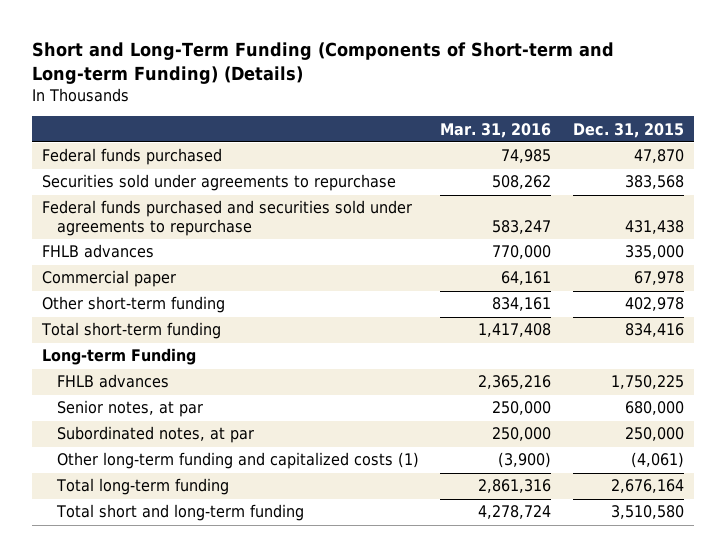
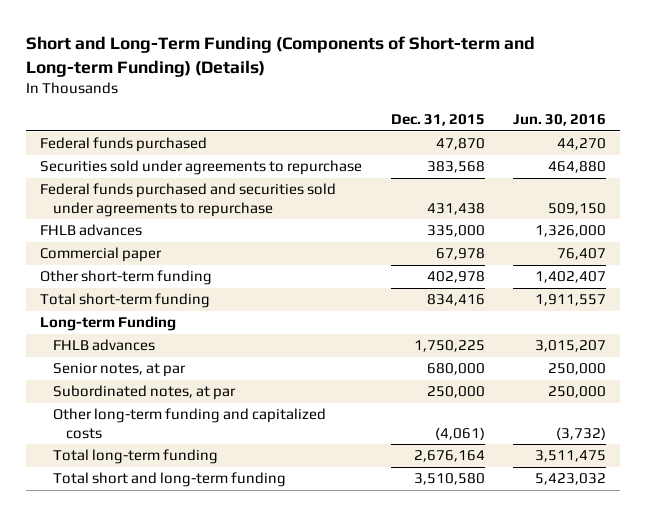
[440,122,552,138] Mar. 31, 2016 -> none
none -> [513,114,607,127] Jun. 30, 2016
[57,452,420,470] Other long-term funding and capitalized costs (1) -> [52,408,326,439] Other long-term funding and capitalized costs

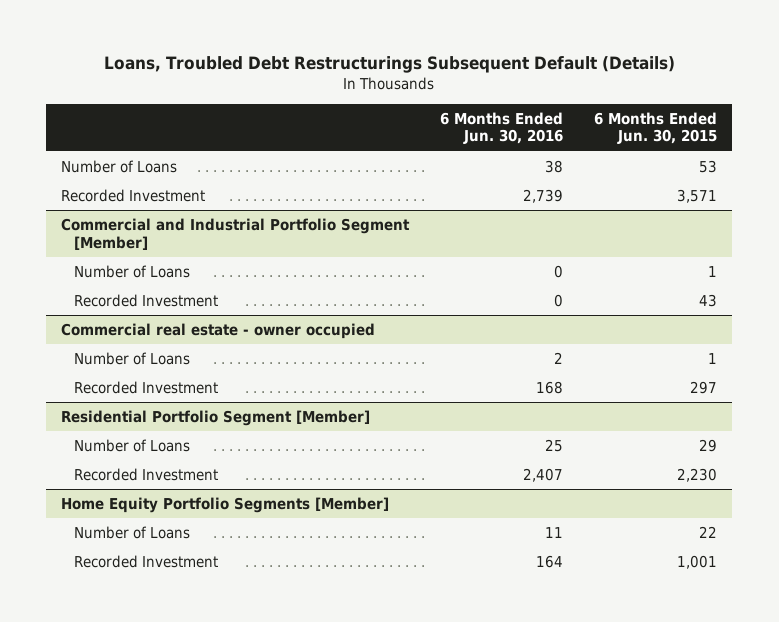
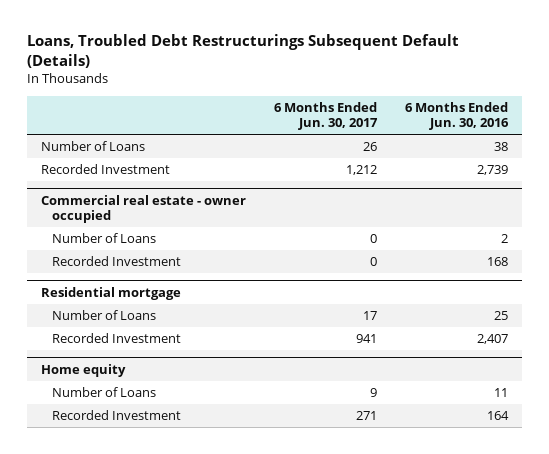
[594,111,718,145] 6 Months Ended Jun. 30, 2015 -> none
none -> [273,101,378,131] 6 Months Ended Jun. 30, 2017
[61,218,411,250] Commercial and Industrial Portfolio Segment [Member] -> none
[74,265,191,279] Number of Loans -> none
[74,294,219,308] Recorded Investment -> none
[61,410,371,427] Residential Portfolio Segment [Member] -> [40,286,181,300] Residential mortgage
[61,497,390,514] Home Equity Portfolio Segments [Member] -> [40,363,126,377] Home equity

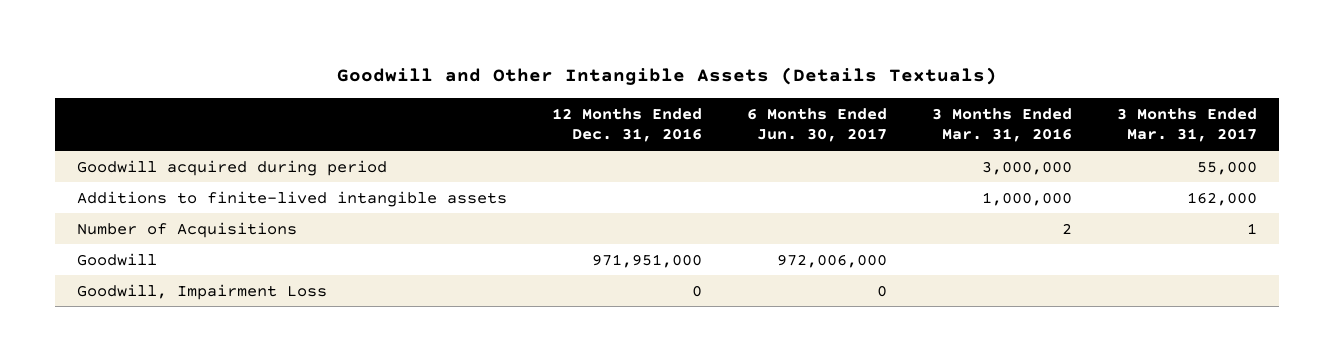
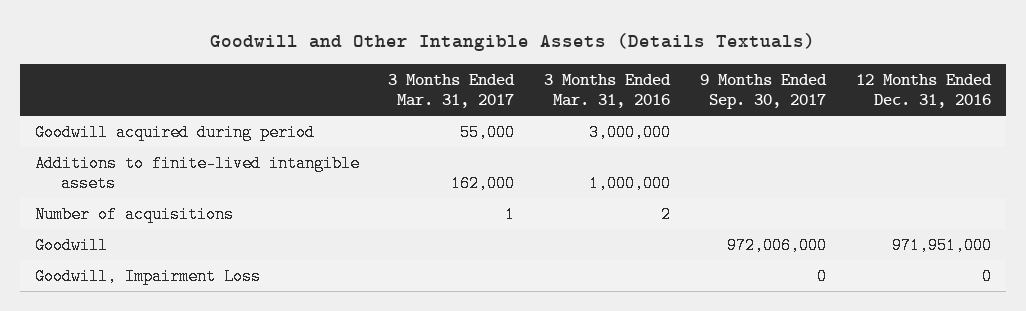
[747,107,888,143] 6 Months Ended Jun. 30, 2017 -> none
none -> [700,74,828,110] 9 Months Ended Sep. 30, 2017
[77,221,298,238] Number of Acquisitions -> [34,205,234,223] Number of acquisitions

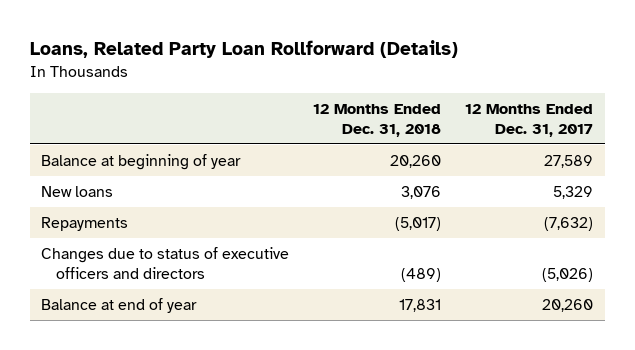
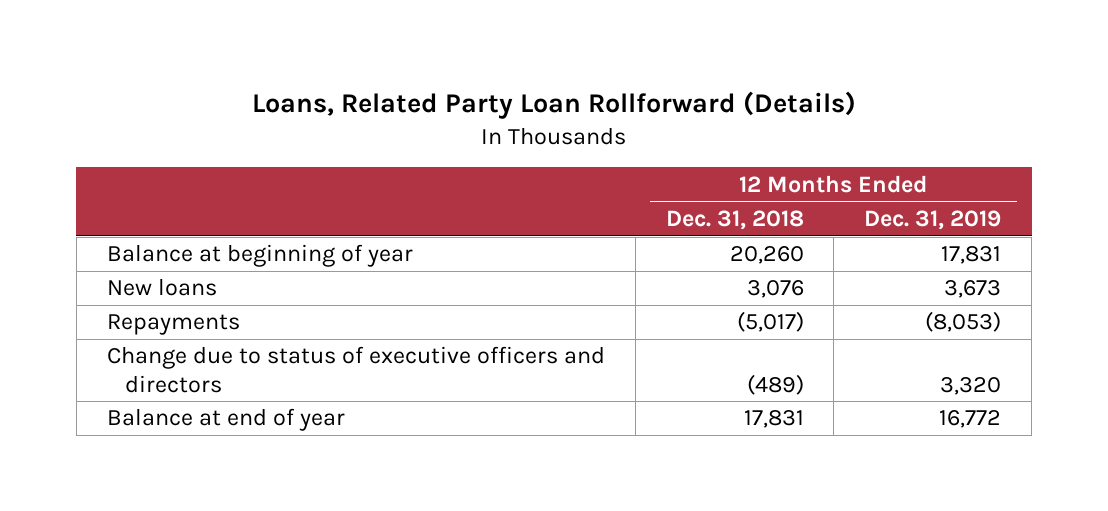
[465,103,594,137] 12 Months Ended Dec. 31, 2017 -> none
none -> [864,209,1002,230] Dec. 31, 2019
[41,246,290,279] Changes due to status of executive officers and directors -> [106,346,605,393] Change due to status of executive officers and directors

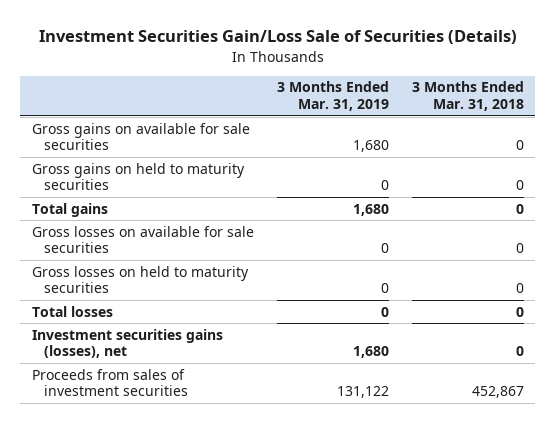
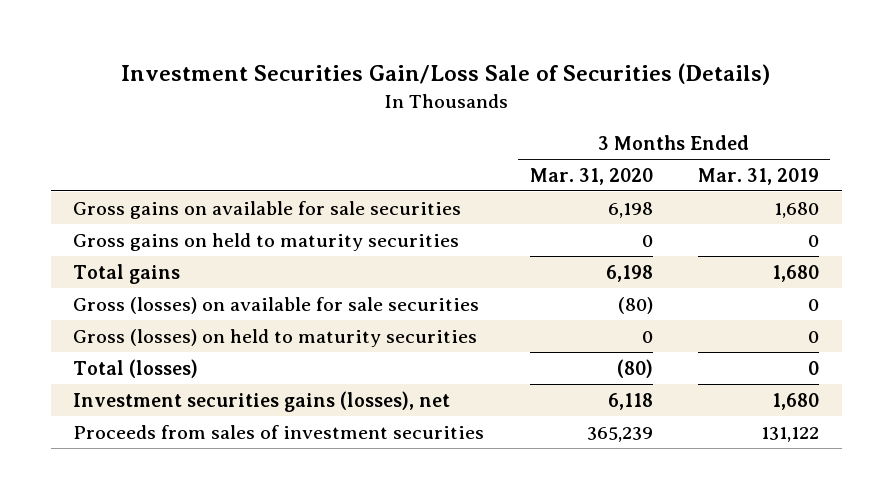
[411,81,524,112] 3 Months Ended Mar. 31, 2018 -> none
none -> [529,167,653,185] Mar. 31, 2020
[31,225,254,254] Gross losses on available for sale securities -> [73,296,480,314] Gross (losses) on available for sale securities
[31,265,249,294] Gross losses on held to maturity securities -> [73,328,478,347] Gross (losses) on held to maturity securities
[31,305,113,317] Total losses -> [73,358,199,378] Total (losses)

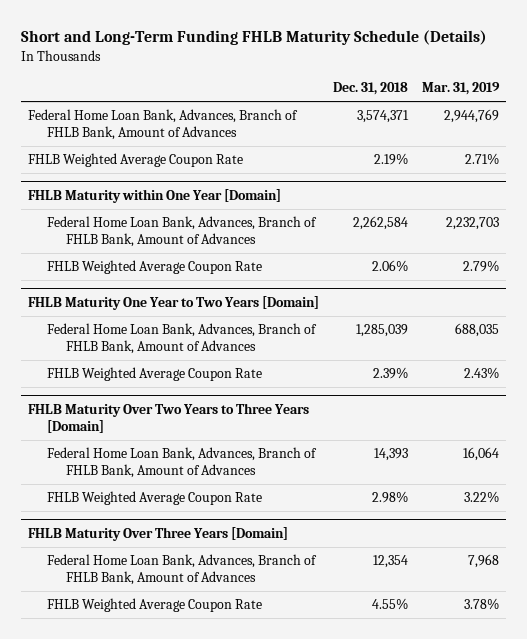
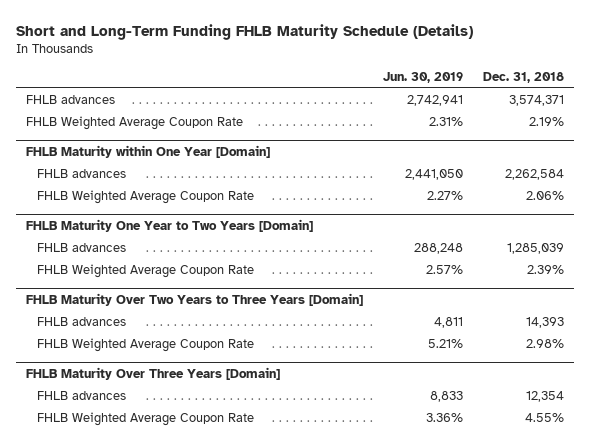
[422,82,501,96] Mar. 31, 2019 -> none
none -> [383,72,464,84] Jun. 30, 2019
[28,109,299,141] Federal Home Loan Bank, Advances, Branch of FHLB Bank, Amount of Advances -> [26,95,116,105] FHLB advances
[47,216,318,248] Federal Home Loan Bank, Advances, Branch of FHLB Bank, Amount of Advances -> [36,169,126,179] FHLB advances
[47,323,318,355] Federal Home Loan Bank, Advances, Branch of FHLB Bank, Amount of Advances -> [36,243,126,253] FHLB advances
[47,447,318,479] Federal Home Loan Bank, Advances, Branch of FHLB Bank, Amount of Advances -> [36,317,126,327] FHLB advances
[47,554,318,586] Federal Home Loan Bank, Advances, Branch of FHLB Bank, Amount of Advances -> [36,391,126,401] FHLB advances

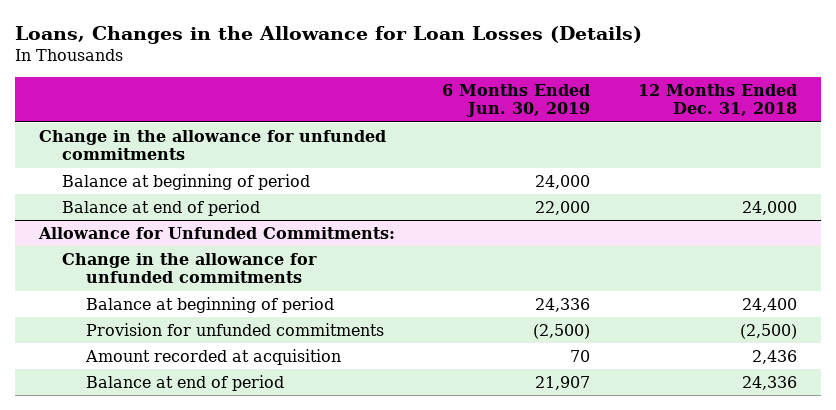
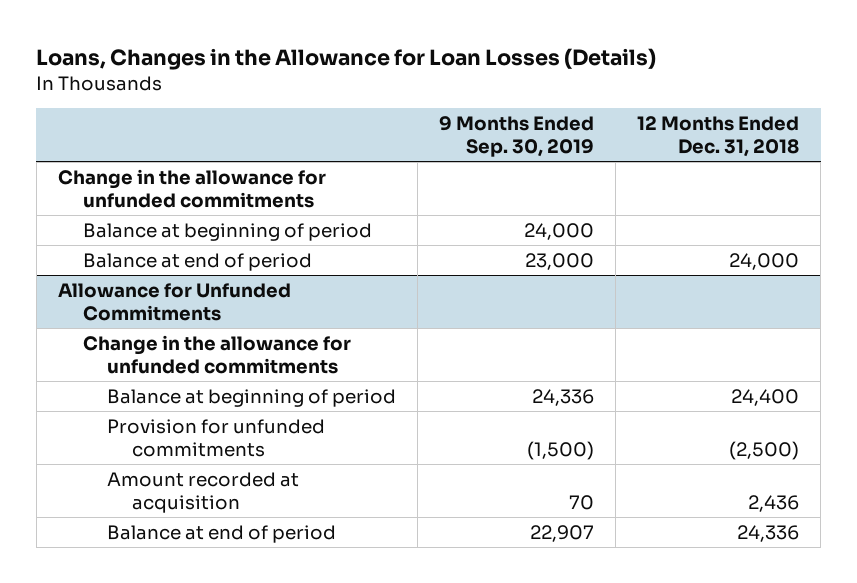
[442,84,591,118] 6 Months Ended Jun. 30, 2019 -> none
none -> [439,116,595,158] 9 Months Ended Sep. 30, 2019
[37,226,395,239] Allowance for Unfunded Commitments: -> [57,282,291,321] Allowance for Unfunded Commitments

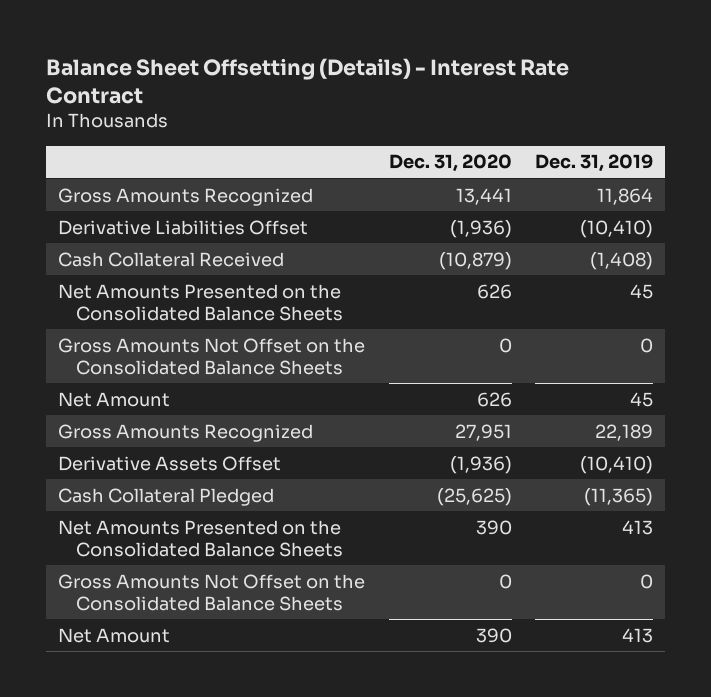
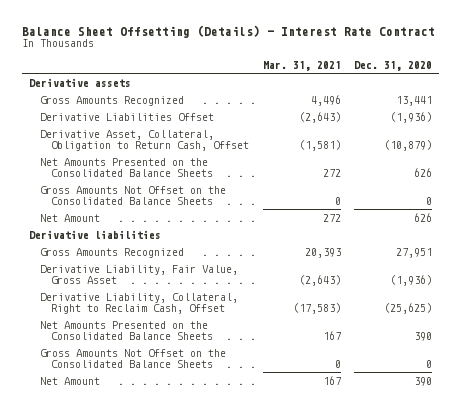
[535,154,654,173] Dec. 31, 2019 -> none
none -> [262,60,341,71] Mar. 31, 2021
none -> [28,77,131,87] Derivative assets
[58,251,285,267] Cash Collateral Received -> [39,129,250,151] Derivative Asset, Collateral, Obligation to Return Cash, Offset
none -> [28,229,161,239] Derivative liabilities
[58,455,282,471] Derivative Assets Offset -> [39,264,238,284] Derivative Liability, Fair Value, Gross Asset
[58,487,275,506] Cash Collateral Pledged -> [39,292,238,314] Derivative Liability, Collateral, Right to Reclaim Cash, Offset

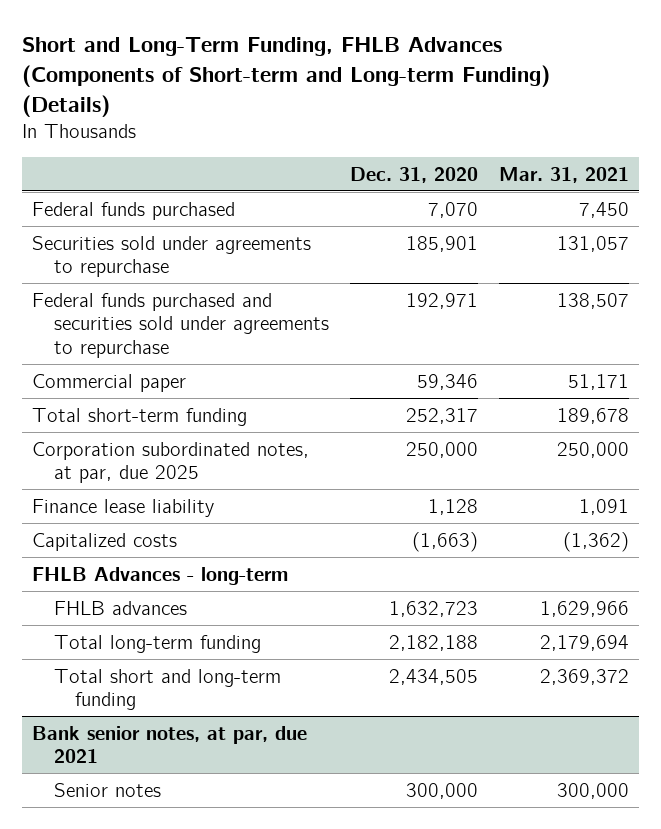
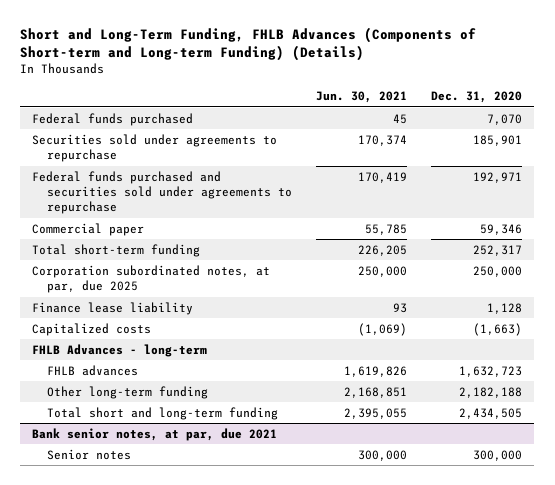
[498,166,629,183] Mar. 31, 2021 -> none
none -> [316,91,408,104] Jun. 30, 2021
[53,634,261,653] Total long-term funding -> [46,385,208,399] Other long-term funding

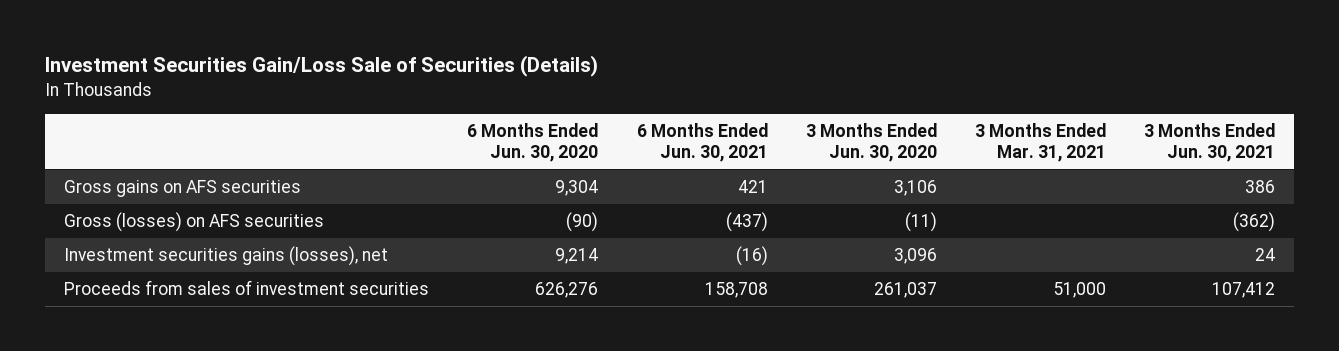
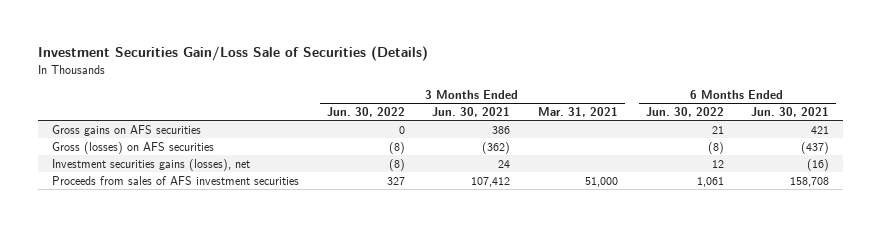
[467,123,599,163] 6 Months Ended Jun. 30, 2020 -> none
[805,123,937,163] 3 Months Ended Jun. 30, 2020 -> none
none -> [326,106,405,117] Jun. 30, 2022
none -> [645,106,724,117] Jun. 30, 2022
[64,280,430,296] Proceeds from sales of investment securities -> [52,175,300,185] Proceeds from sales of AFS investment securities

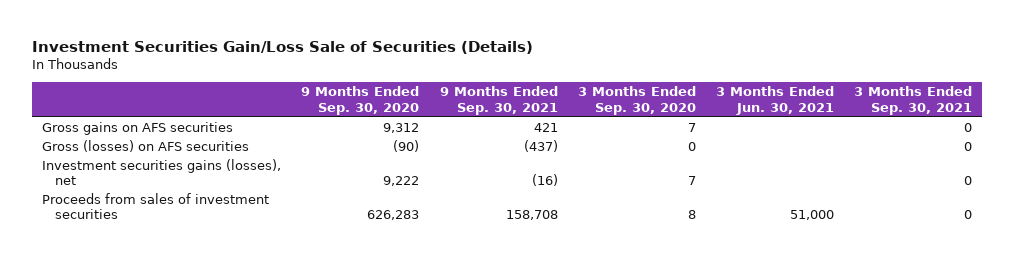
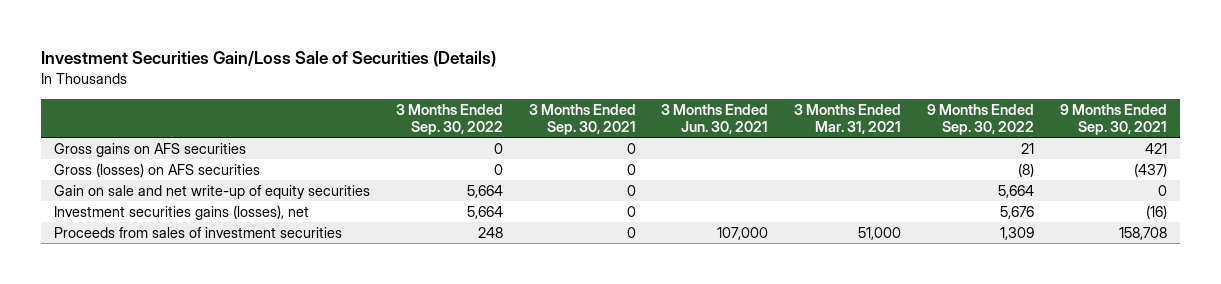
[301,86,420,115] 9 Months Ended Sep. 30, 2020 -> none
[577,86,696,115] 3 Months Ended Sep. 30, 2020 -> none
none -> [395,103,503,136] 3 Months Ended Sep. 30, 2022
none -> [794,103,902,135] 3 Months Ended Mar. 31, 2021
none -> [927,103,1035,136] 9 Months Ended Sep. 30, 2022
none -> [54,184,371,199] Gain on sale and net write-up of equity securities
[789,210,834,221] 51,000 -> [717,226,769,240] 107,000

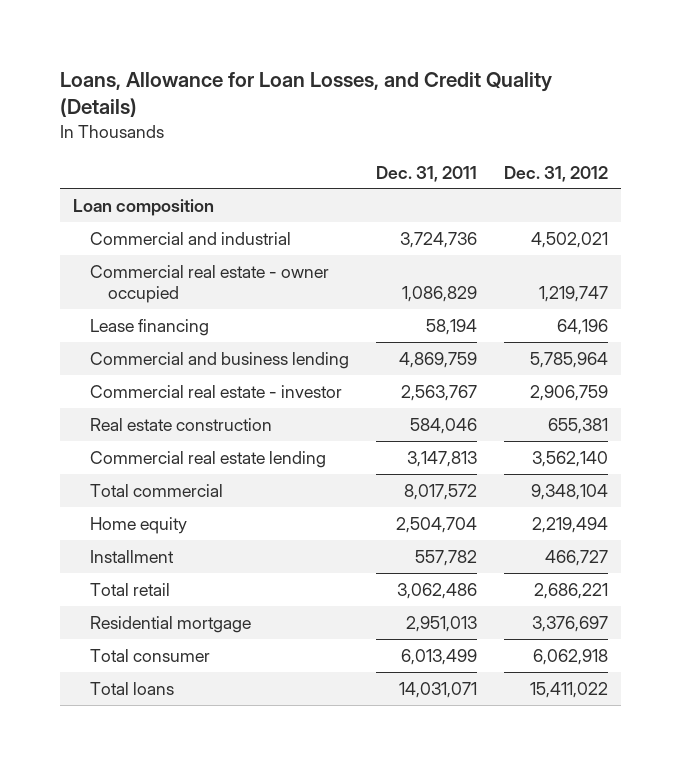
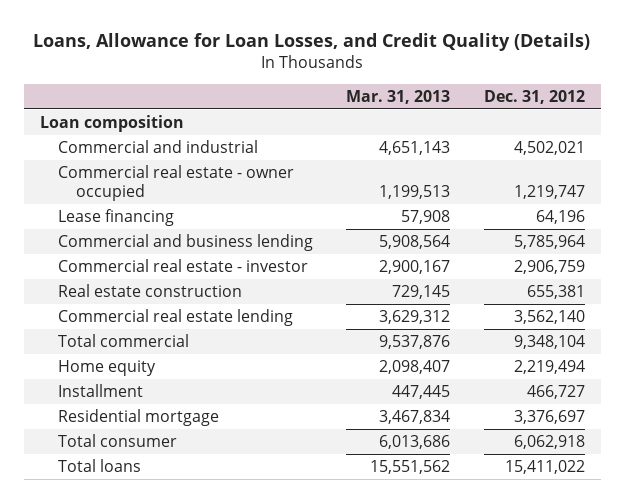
[376,165,478,182] Dec. 31, 2011 -> none
none -> [346,89,451,104] Mar. 31, 2013
[90,582,171,596] Total retail -> none

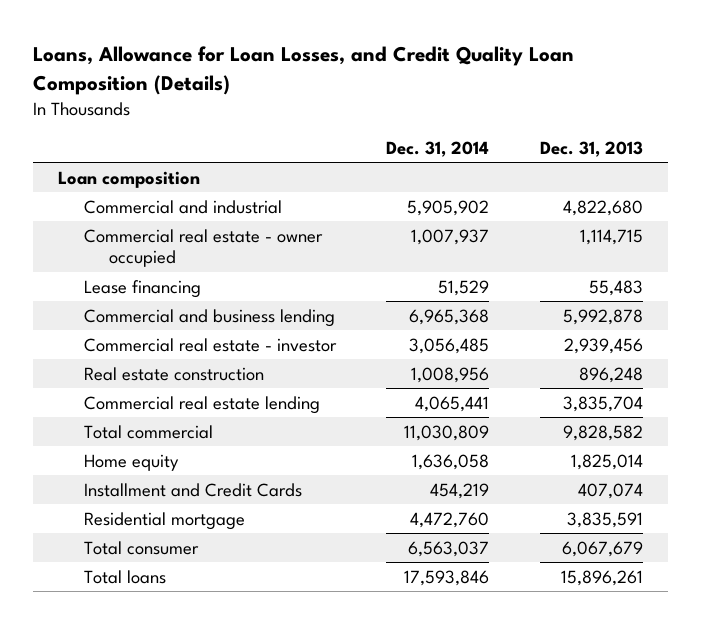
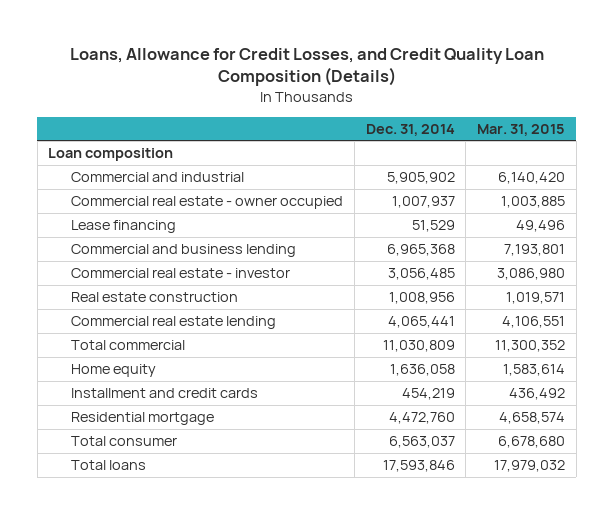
[32,46,574,95] Loans, Allowance for Loan Losses, and Credit Quality Loan Composition (Details) -> [69,47,544,87] Loans, Allowance for Credit Losses, and Credit Quality Loan Composition (Details)
[539,140,643,157] Dec. 31, 2013 -> none
none -> [477,123,566,136] Mar. 31, 2015
[83,482,302,497] Installment and Credit Cards -> [71,388,259,399] Installment and credit cards

